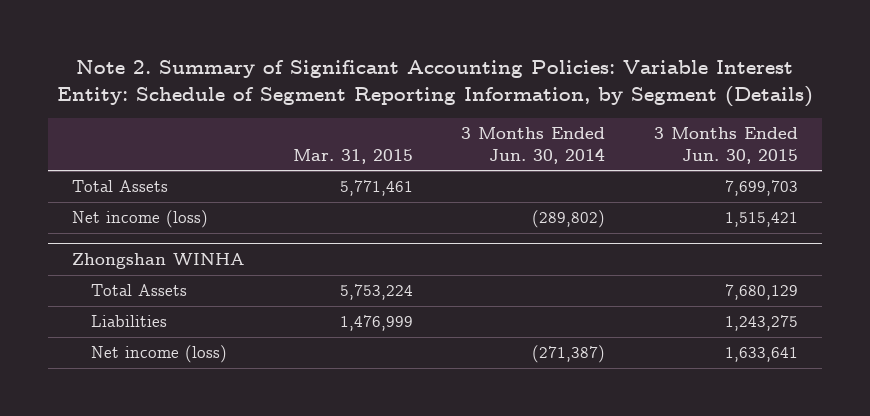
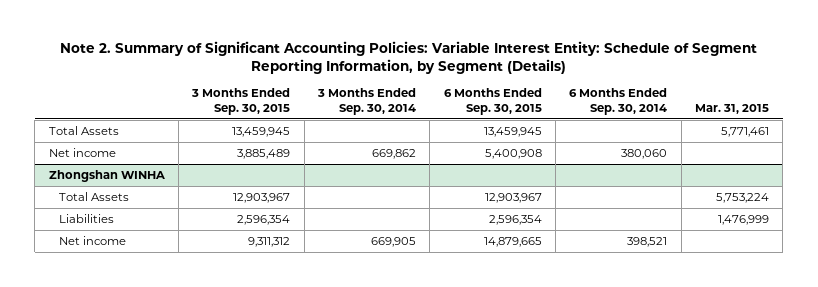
[461,127,606,164] 3 Months Ended Jun. 30, 2014 -> none
[653,127,798,164] 3 Months Ended Jun. 30, 2015 -> none
none -> [191,88,291,115] 3 Months Ended Sep. 30, 2015
none -> [316,88,416,115] 3 Months Ended Sep. 30, 2014
none -> [443,88,542,115] 6 Months Ended Sep. 30, 2015
none -> [569,88,668,115] 6 Months Ended Sep. 30, 2014
[72,210,209,229] Net income (loss) -> [48,147,116,157] Net income
[91,345,228,364] Net income (loss) -> [58,235,126,245] Net income

